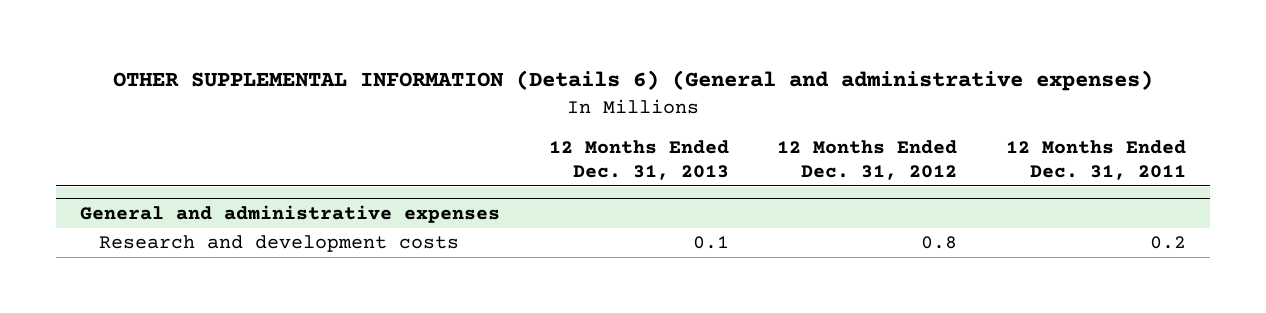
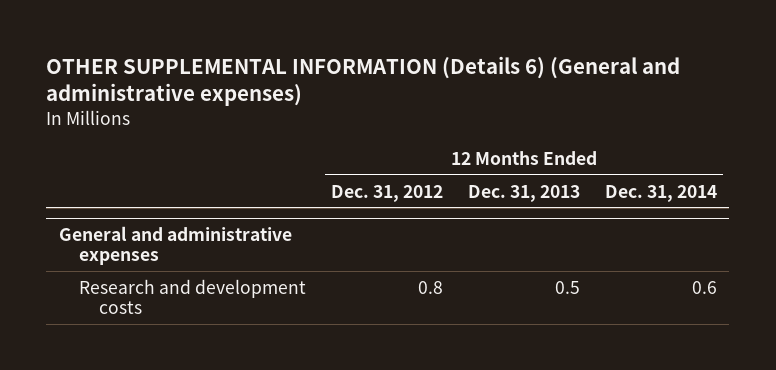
[1005,140,1186,180] 12 Months Ended Dec. 31, 2011 -> none
none -> [604,184,717,202] Dec. 31, 2014
[692,236,729,250] 0.1 -> [554,280,580,294] 0.5

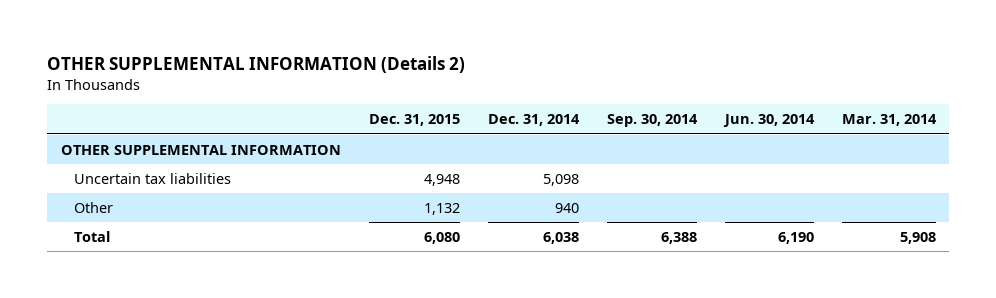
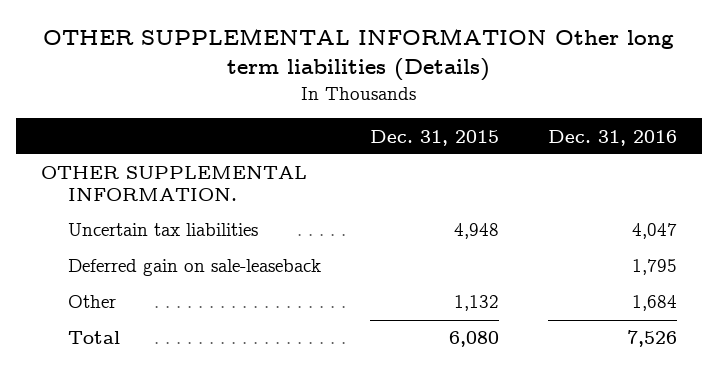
[46,55,465,73] OTHER SUPPLEMENTAL INFORMATION (Details 2) -> [43,28,675,82] OTHER SUPPLEMENTAL INFORMATION Other long term liabilities (Details)
[487,114,580,127] Dec. 31, 2014 -> none
[606,114,698,128] Sep. 30, 2014 -> none
[722,114,815,128] Jun. 30, 2014 -> none
[841,114,937,127] Mar. 31, 2014 -> none
none -> [548,129,678,146] Dec. 31, 2016
[60,144,341,155] OTHER SUPPLEMENTAL INFORMATION -> [40,166,307,202] OTHER SUPPLEMENTAL INFORMATION.
none -> [68,259,322,277] Deferred gain on sale-leaseback

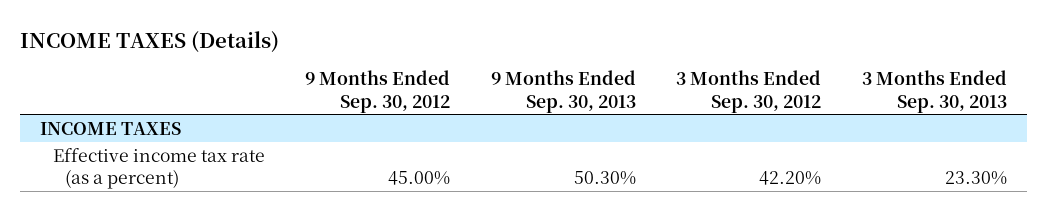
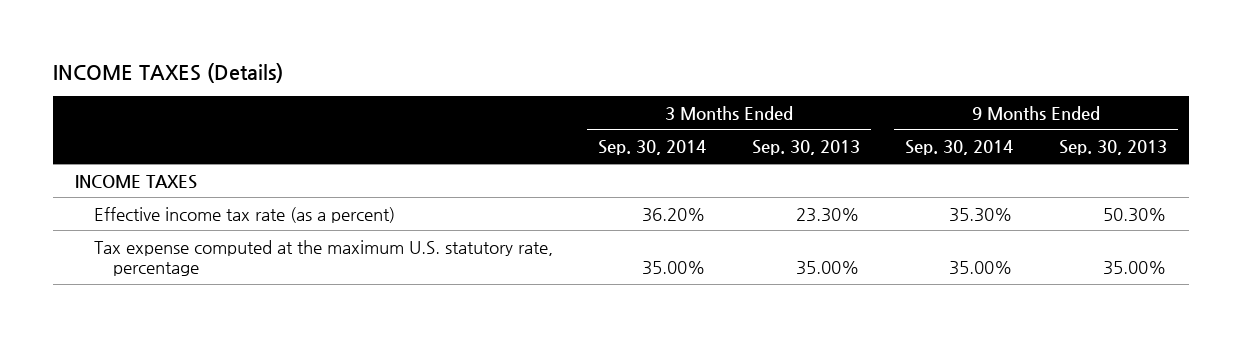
[305,70,451,113] 9 Months Ended Sep. 30, 2012 -> none
[676,70,822,113] 3 Months Ended Sep. 30, 2012 -> none
none -> [598,140,707,156] Sep. 30, 2014
none -> [905,140,1014,156] Sep. 30, 2014
none -> [94,239,554,276] Tax expense computed at the maximum U.S. statutory rate, percentage

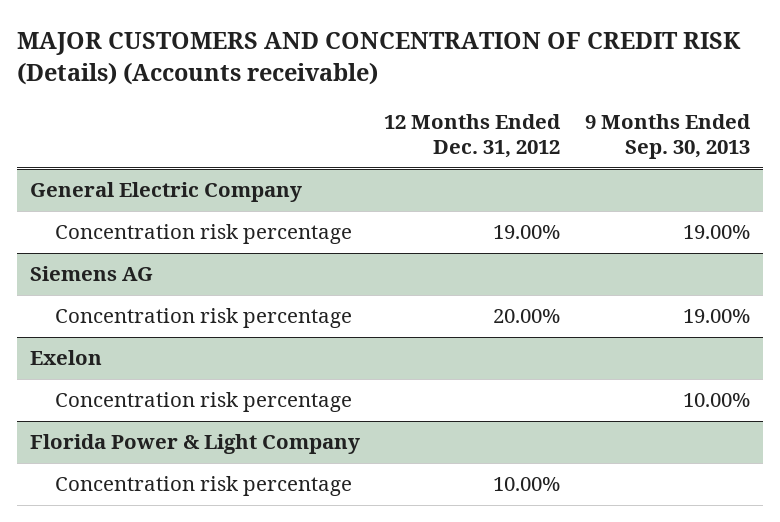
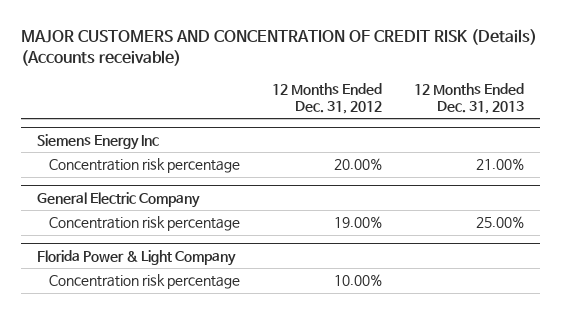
[585,114,752,160] 9 Months Ended Sep. 30, 2013 -> none
none -> [413,83,524,114] 12 Months Ended Dec. 31, 2013
none -> [37,133,160,150] Siemens Energy Inc
none -> [49,158,241,174] Concentration risk percentage
[29,266,153,282] Siemens AG -> none
[54,308,352,329] Concentration risk percentage -> none
[29,350,102,366] Exelon -> none
[54,392,352,413] Concentration risk percentage -> none

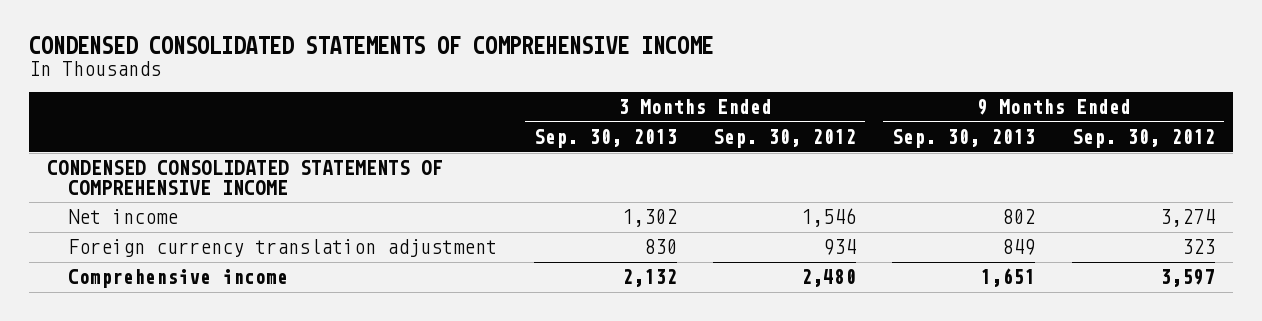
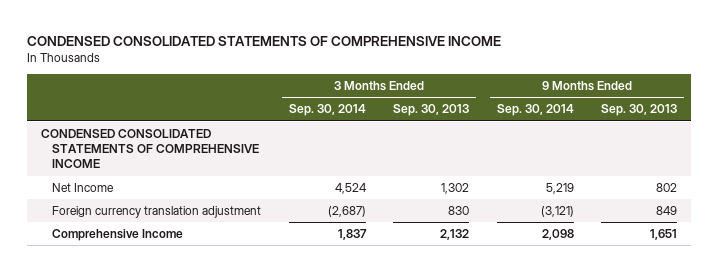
[713,129,857,149] Sep. 30, 2012 -> none
[1071,129,1215,149] Sep. 30, 2012 -> none
none -> [288,104,366,117] Sep. 30, 2014
none -> [496,104,574,117] Sep. 30, 2014
[68,209,179,225] Net income -> [52,183,115,193] Net Income
[68,269,289,289] Comprehensive income -> [52,229,184,242] Comprehensive Income

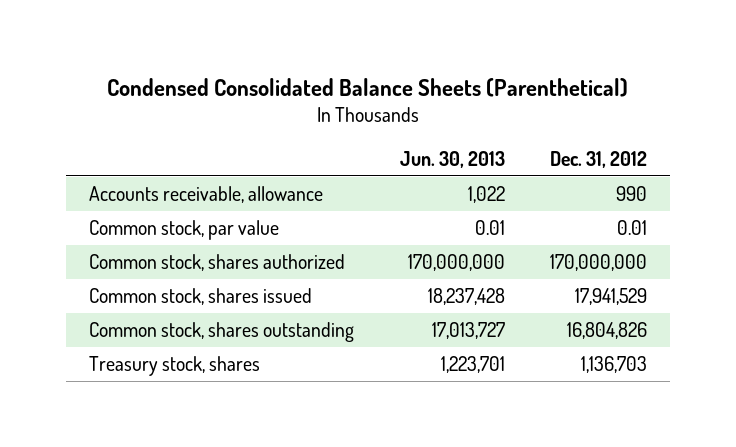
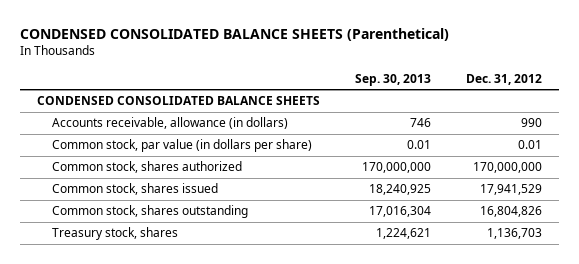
[107,78,629,98] Condensed Consolidated Balance Sheets (Parenthetical) -> [19,27,449,41] CONDENSED CONSOLIDATED BALANCE SHEETS (Parenthetical)
[399,150,505,168] Jun. 30, 2013 -> none
none -> [354,73,431,86] Sep. 30, 2013
none -> [37,96,321,106] CONDENSED CONSOLIDATED BALANCE SHEETS
[88,185,323,203] Accounts receivable, allowance -> [51,117,288,130] Accounts receivable, allowance (in dollars)
[88,219,279,240] Common stock, par value -> [51,139,312,153] Common stock, par value (in dollars per share)

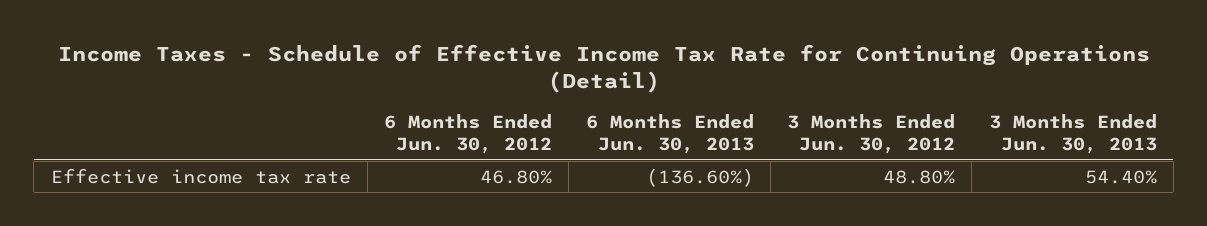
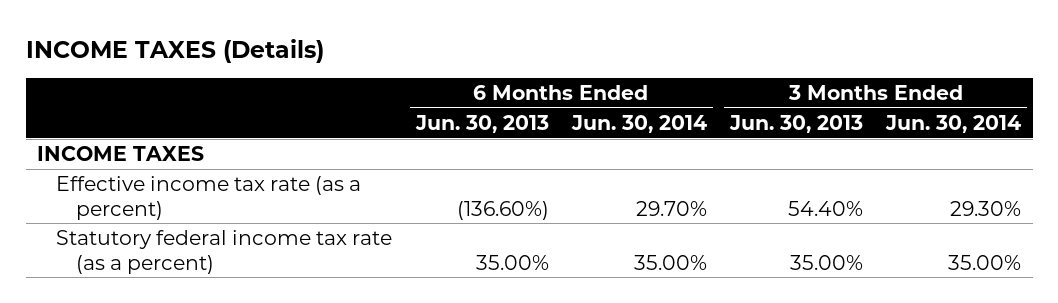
[57,44,1150,94] Income Taxes - Schedule of Effective Income Tax Rate for Continuing Operations (Detail) -> [25,38,324,63] INCOME TAXES (Details)
[384,113,553,155] 6 Months Ended Jun. 30, 2012 -> none
[787,113,956,155] 3 Months Ended Jun. 30, 2012 -> none
none -> [570,115,707,134] Jun. 30, 2014
none -> [885,115,1022,134] Jun. 30, 2014
none -> [37,146,205,162] INCOME TAXES
[50,167,351,184] Effective income tax rate -> [56,176,362,220] Effective income tax rate (as a percent)
none -> [56,230,393,274] Statutory federal income tax rate (as a percent)

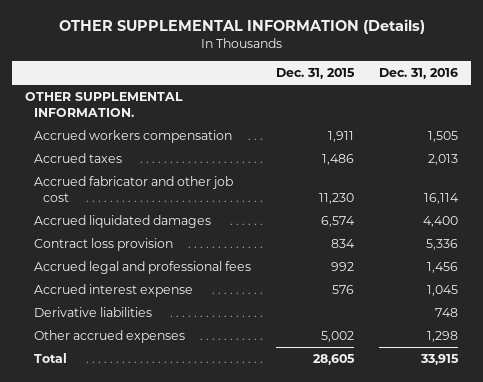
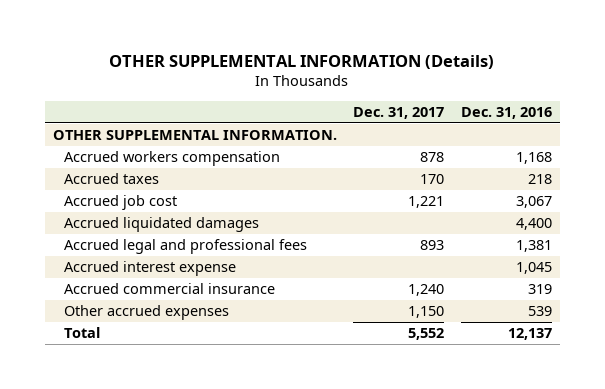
[276,67,356,79] Dec. 31, 2015 -> none
none -> [353,106,445,119] Dec. 31, 2017
[428,131,459,143] 1,505 -> [516,152,553,165] 1,168
[428,154,459,166] 2,013 -> [528,174,553,185] 218
[33,176,233,202] Accrued fabricator and other job cost -> [64,195,178,211] Accrued job cost
[424,192,460,204] 16,114 -> [516,196,553,209] 3,067
[33,238,173,252] Contract loss provision -> none
[427,262,459,274] 1,456 -> [516,240,553,253] 1,381
[33,307,152,318] Derivative liabilities -> none
none -> [64,283,276,295] Accrued commercial insurance
[427,331,459,343] 1,298 -> [528,306,553,317] 539
[420,354,460,366] 33,915 -> [508,328,553,341] 12,137

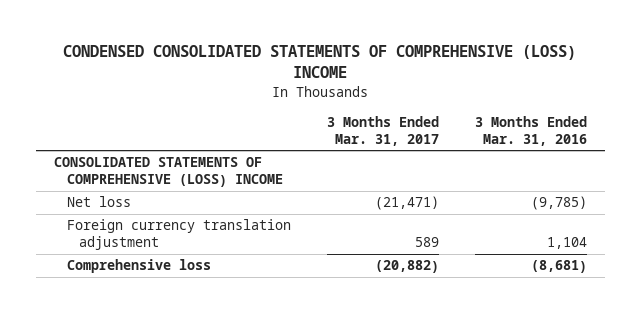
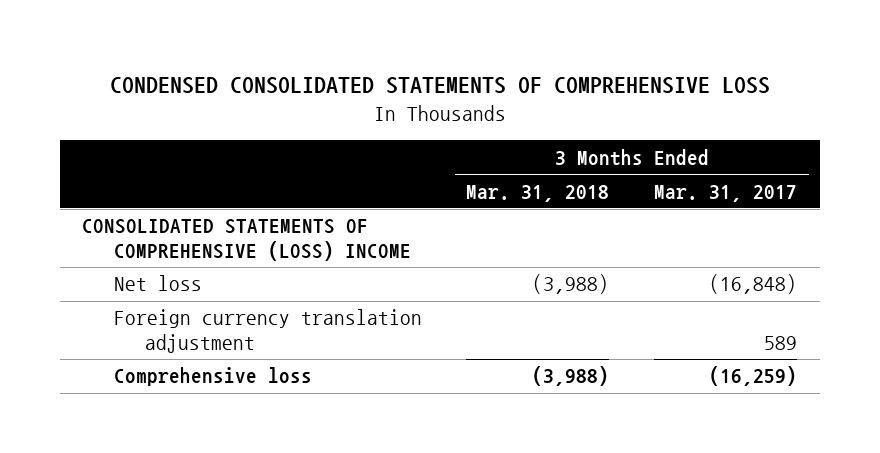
[63,45,577,79] CONDENSED CONSOLIDATED STATEMENTS OF COMPREHENSIVE (LOSS) INCOME -> [109,76,770,94] CONDENSED CONSOLIDATED STATEMENTS OF COMPREHENSIVE LOSS
[474,115,587,146] 3 Months Ended Mar. 31, 2016 -> none
none -> [466,184,610,202] Mar. 31, 2018
[374,196,439,211] (21,471) -> [709,274,798,295] (16,848)
[374,260,439,274] (20,882) -> [709,366,798,387] (16,259)

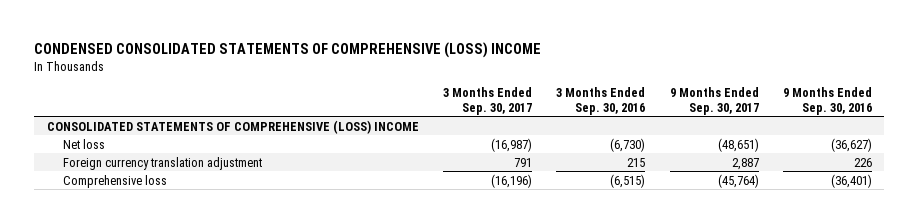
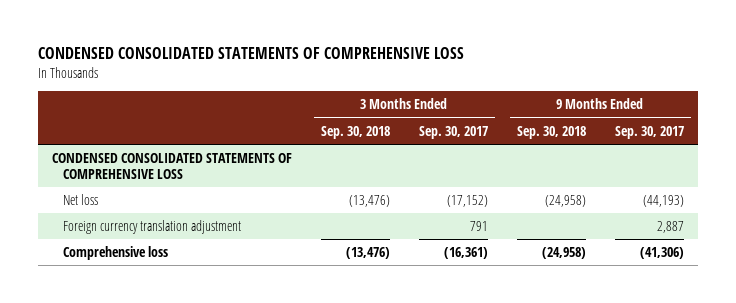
[34,41,542,58] CONDENSED CONSOLIDATED STATEMENTS OF COMPREHENSIVE (LOSS) INCOME -> [37,46,464,59] CONDENSED CONSOLIDATED STATEMENTS OF COMPREHENSIVE LOSS
[556,86,646,115] 3 Months Ended Sep. 30, 2016 -> none
[783,86,873,115] 9 Months Ended Sep. 30, 2016 -> none
none -> [320,125,390,139] Sep. 30, 2018
none -> [516,125,586,139] Sep. 30, 2018
[46,119,419,134] CONSOLIDATED STATEMENTS OF COMPREHENSIVE (LOSS) INCOME -> [52,153,293,180] CONDENSED CONSOLIDATED STATEMENTS OF COMPREHENSIVE LOSS
[490,137,532,152] (16,987) -> [446,195,488,208] (17,152)
[717,137,759,152] (48,651) -> [642,195,684,208] (44,193)
[490,173,532,188] (16,196) -> [443,247,488,260] (16,361)
[717,173,759,188] (45,764) -> [639,247,684,260] (41,306)

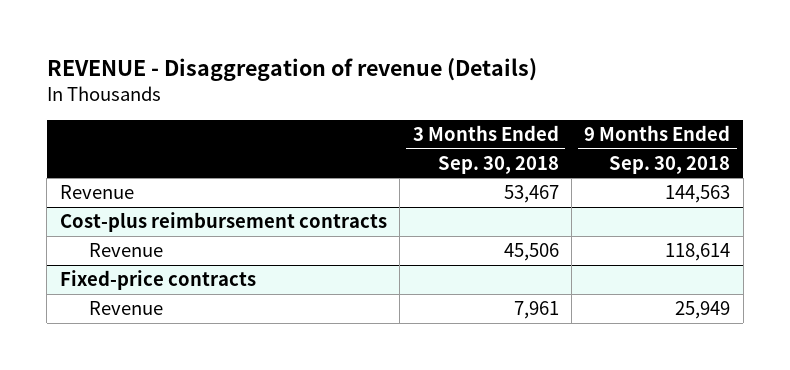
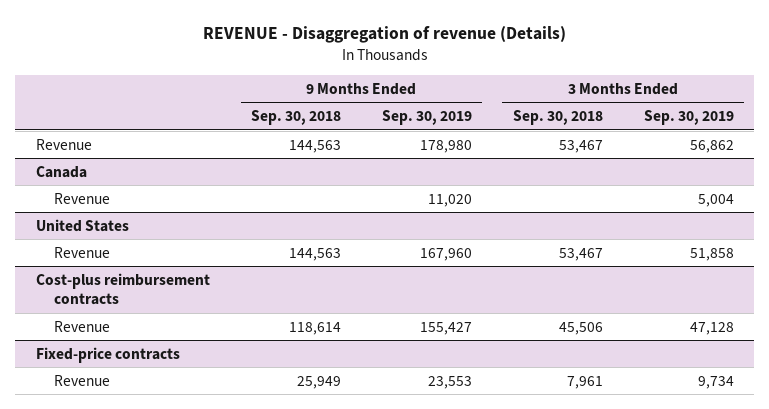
none -> [381,110,472,126] Sep. 30, 2019
none -> [643,110,734,126] Sep. 30, 2019
none -> [35,165,87,178] Canada
none -> [53,192,110,204] Revenue
none -> [35,218,129,232] United States
none -> [53,246,110,258] Revenue

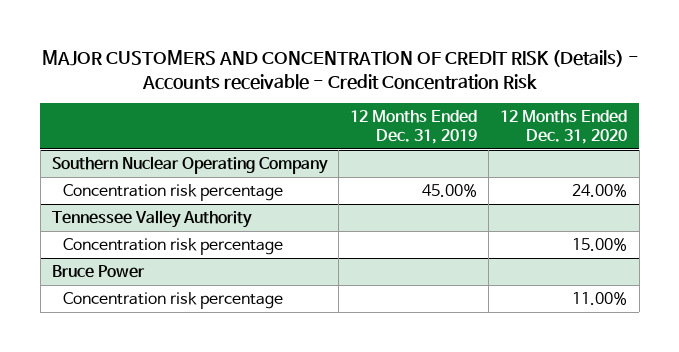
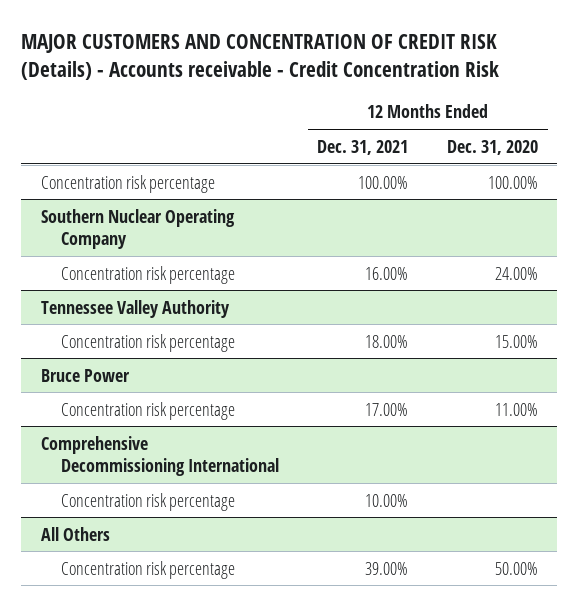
[350,109,478,144] 12 Months Ended Dec. 31, 2019 -> none
none -> [317,139,409,155] Dec. 31, 2021
none -> [40,174,215,193] Concentration risk percentage
none -> [40,435,279,476] Comprehensive Decommissioning International
none -> [60,492,235,511] Concentration risk percentage
none -> [40,526,110,541] All Others
none -> [60,560,235,579] Concentration risk percentage

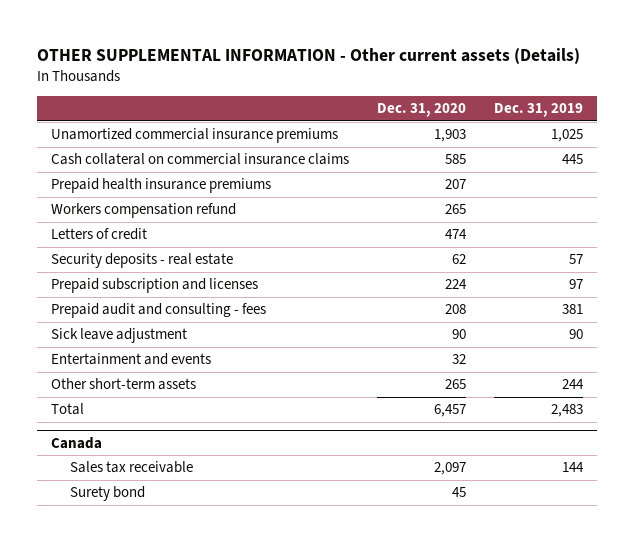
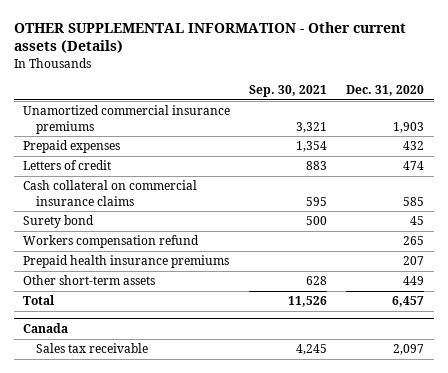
[493,103,583,118] Dec. 31, 2019 -> none
none -> [249,84,328,97] Sep. 30, 2021
none -> [23,140,121,154] Prepaid expenses
[51,228,148,241] Letters of credit -> [23,160,112,171] Letters of credit
none -> [23,215,95,229] Surety bond
[51,253,234,269] Security deposits - real estate -> none
[51,278,259,294] Prepaid subscription and licenses -> none
[51,303,267,319] Prepaid audit and consulting - fees -> none
[51,328,188,344] Sick leave adjustment -> none
[51,353,212,366] Entertainment and events -> none
[51,178,272,194] Prepaid health insurance premiums -> [23,255,230,269] Prepaid health insurance premiums
[445,379,467,390] 265 -> [403,276,425,286] 449
[70,486,146,502] Surety bond -> none

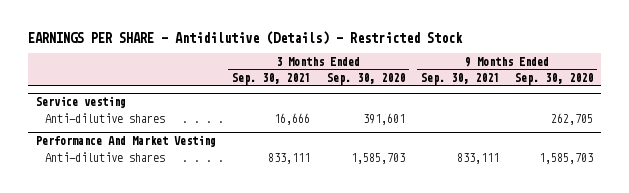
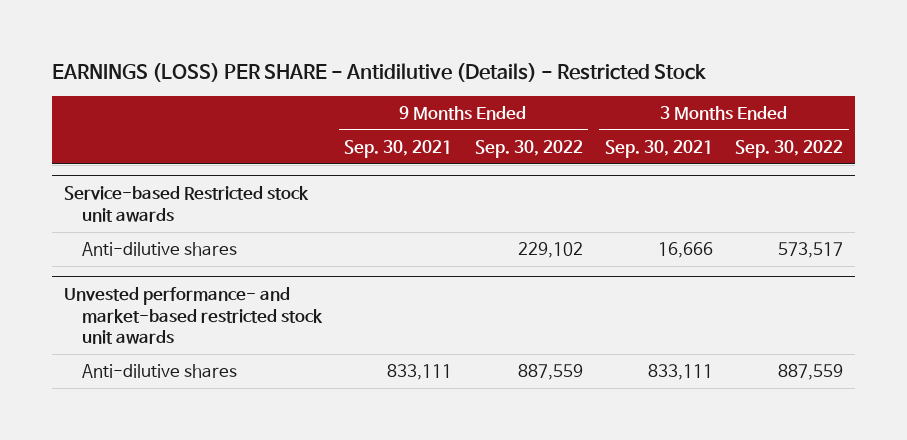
[28,31,464,46] EARNINGS PER SHARE - Antidilutive (Details) - Restricted Stock -> [52,62,707,82] EARNINGS (LOSS) PER SHARE - Antidilutive (Details) - Restricted Stock
[326,73,405,86] Sep. 30, 2020 -> none
[514,73,593,86] Sep. 30, 2020 -> none
none -> [474,139,583,158] Sep. 30, 2022
none -> [735,139,844,158] Sep. 30, 2022
[36,95,127,108] Service vesting -> [63,185,309,222] Service-based Restricted stock unit awards
[36,134,217,147] Performance And Market Vesting -> [63,286,323,345] Unvested performance- and market-based restricted stock unit awards

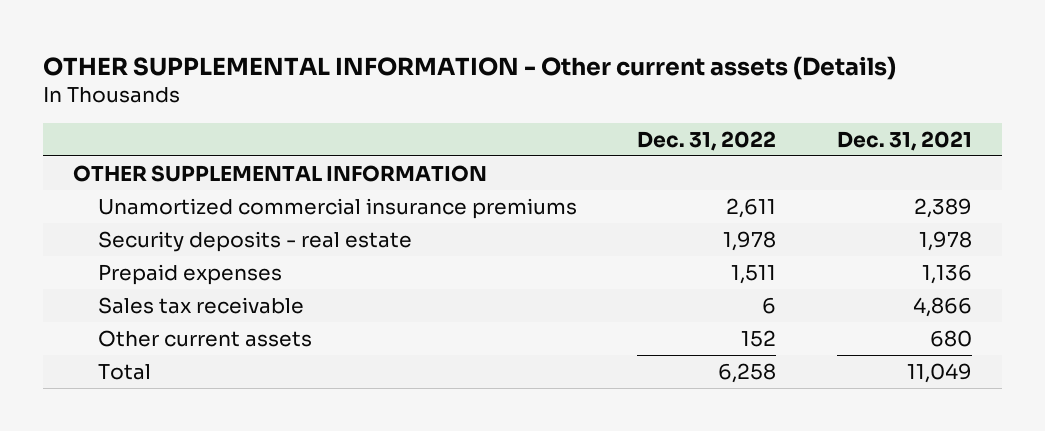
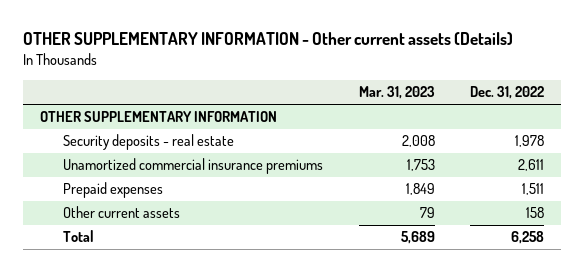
[43,55,897,80] OTHER SUPPLEMENTAL INFORMATION - Other current assets (Details) -> [22,32,513,46] OTHER SUPPLEMENTARY INFORMATION - Other current assets (Details)
[836,130,972,151] Dec. 31, 2021 -> none
none -> [358,86,435,100] Mar. 31, 2023
[73,165,488,183] OTHER SUPPLEMENTAL INFORMATION -> [40,111,278,123] OTHER SUPPLEMENTARY INFORMATION
[97,198,577,220] Unamortized commercial insurance premiums -> [63,158,324,175] Unamortized commercial insurance premiums
[97,297,304,315] Sales tax receivable -> none
[741,330,777,348] 152 -> [525,207,544,219] 158

